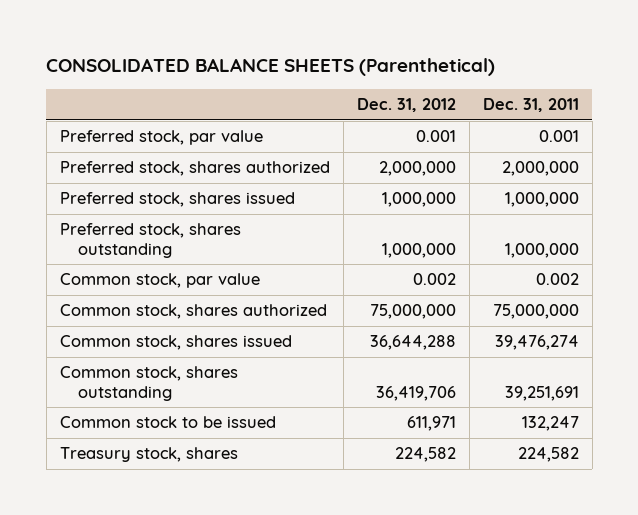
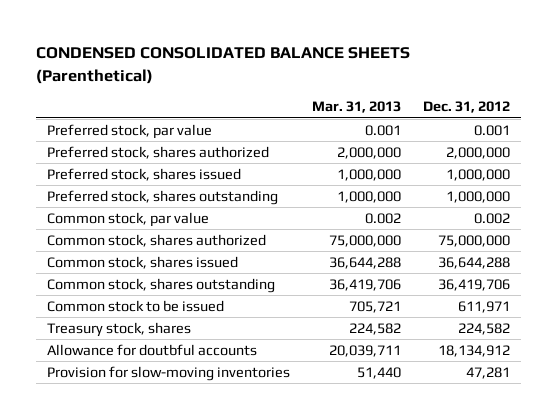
[46,58,496,77] CONSOLIDATED BALANCE SHEETS (Parenthetical) -> [35,47,410,84] CONDENSED CONSOLIDATED BALANCE SHEETS (Parenthetical)
[482,98,579,113] Dec. 31, 2011 -> none
none -> [311,101,401,114] Mar. 31, 2013
none -> [46,343,257,356] Allowance for doutbful accounts
none -> [46,365,290,381] Provision for slow-moving inventories

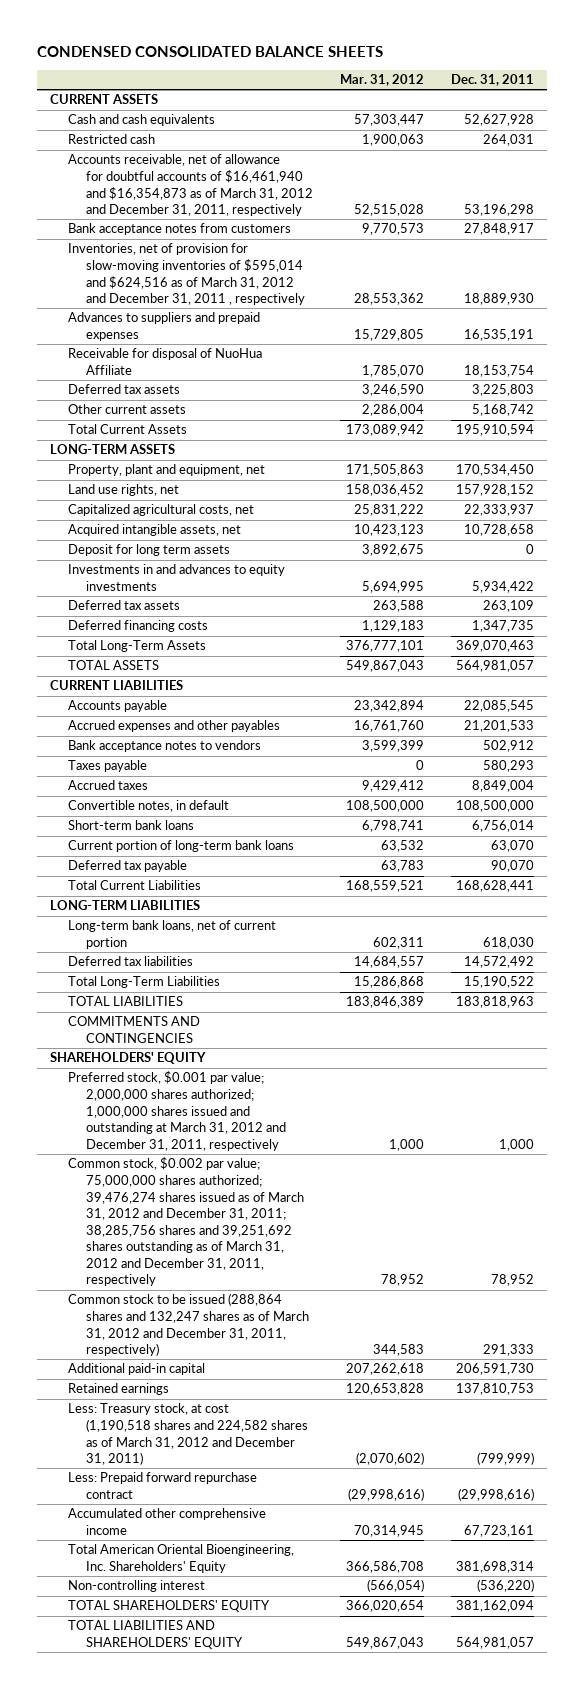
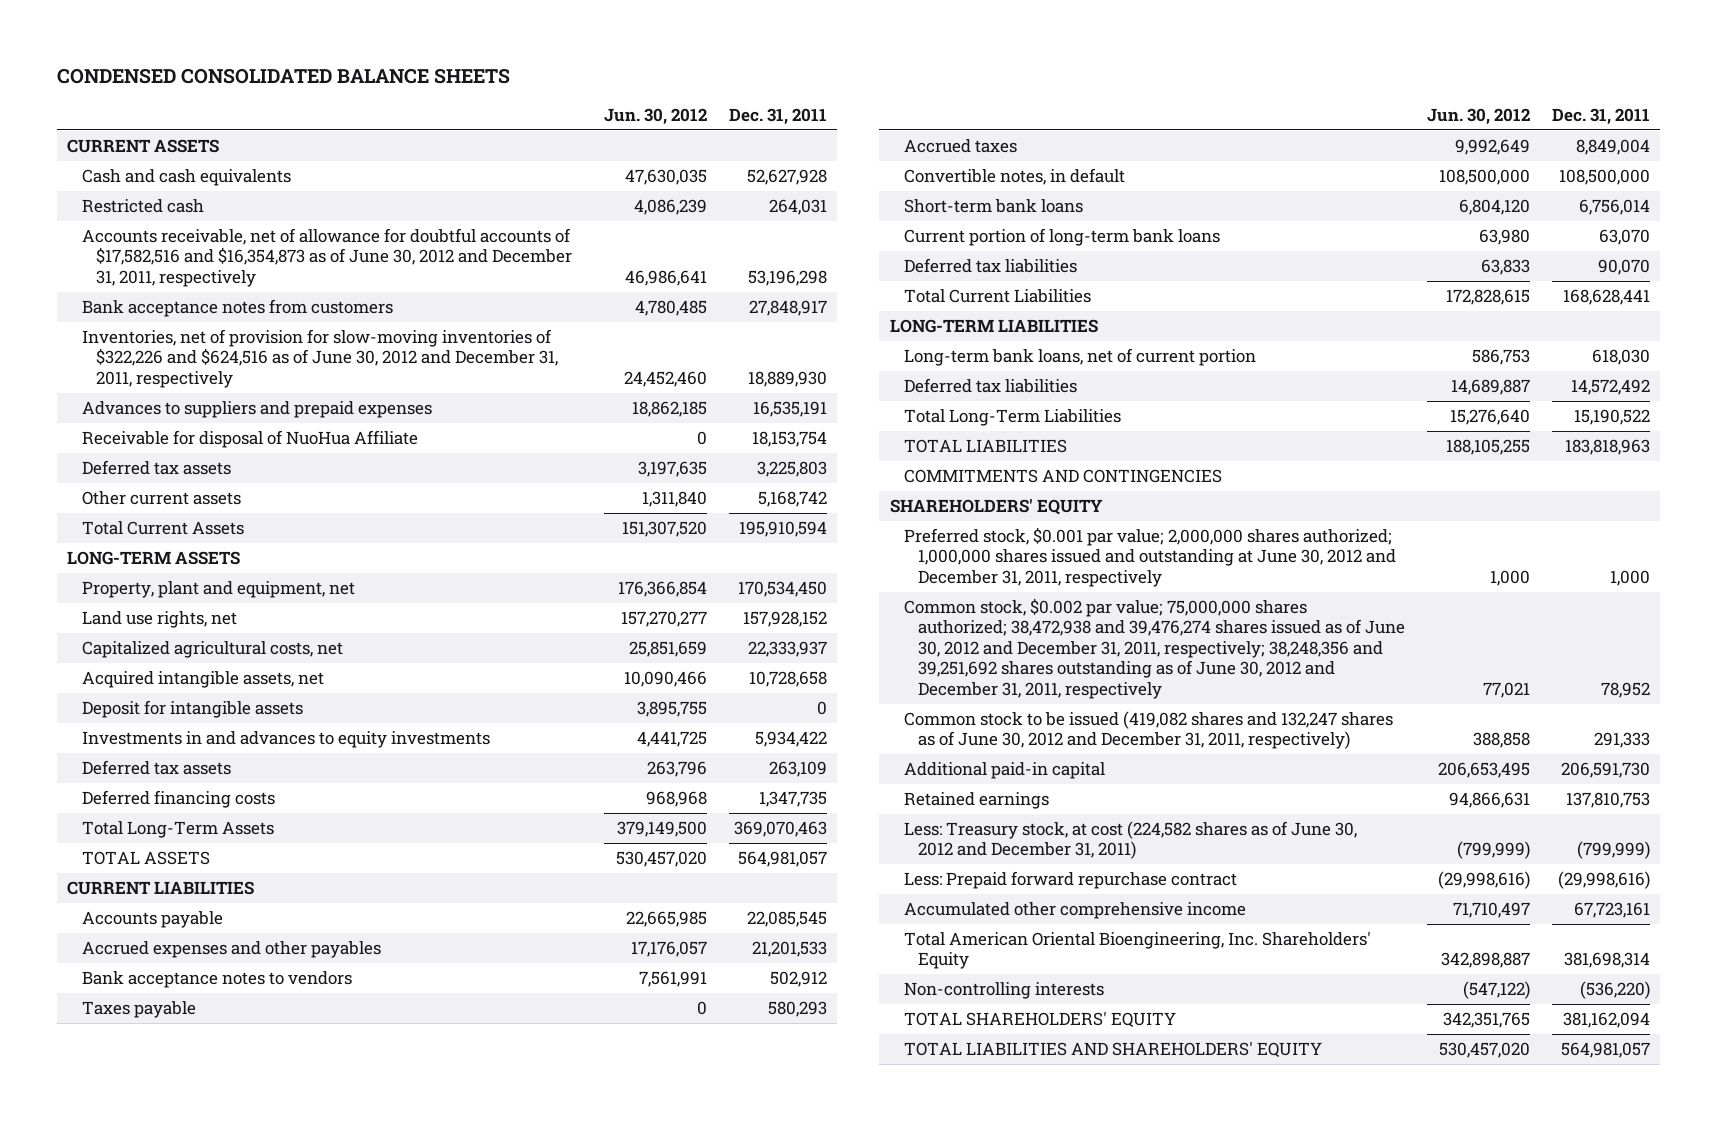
[339,74,424,87] Mar. 31, 2012 -> none
none -> [604,107,708,125] Jun. 30, 2012
[67,154,313,217] Accounts receivable, net of allowance for doubtful accounts of $16,461,940 and $16,354,873 as of March 31, 2012 and December 31, 2011, respectively -> [81,228,572,287] Accounts receivable, net of allowance for doubtful accounts of $17,582,516 and $16,354,873 as of June 30, 2012 and December 31, 2011, respectively
[67,243,305,306] Inventories, net of provision for slow-moving inventories of $595,014 and $624,516 as of March 31, 2012 and December 31, 2011 , respectively -> [81,329,558,388] Inventories, net of provision for slow-moving inventories of $322,226 and $624,516 as of June 30, 2012 and December 31, 2011, respectively
[67,544,230,557] Deposit for long term assets -> [81,700,303,719] Deposit for intangible assets
[67,860,187,873] Deferred tax payable -> [904,258,1078,274] Deferred tax liabilities
[67,1071,286,1151] Preferred stock, $0.001 par value; 2,000,000 shares authorized; 1,000,000 shares issued and outstanding at March 31, 2012 and December 31, 2011, respectively -> [904,527,1397,587] Preferred stock, $0.001 par value; 2,000,000 shares authorized; 1,000,000 shares issued and outstanding at June 30, 2012 and December 31, 2011, respectively
[67,1157,304,1287] Common stock, $0.002 par value; 75,000,000 shares authorized; 39,476,274 shares issued as of March 31, 2012 and December 31, 2011; 38,285,756 shares and 39,251,692 shares outstanding as of March 31, 2012 and December 31, 2011, respectively -> [904,598,1406,699] Common stock, $0.002 par value; 75,000,000 shares authorized; 38,472,938 and 39,476,274 shares issued as of June 30, 2012 and December 31, 2011, respectively; 38,248,356 and 39,251,692 shares outstanding as of June 30, 2012 and December 31, 2011, respectively
[67,1293,309,1357] Common stock to be issued (288,864 shares and 132,247 shares as of March 31, 2012 and December 31, 2011, respectively) -> [904,711,1394,750] Common stock to be issued (419,082 shares and 132,247 shares as of June 30, 2012 and December 31, 2011, respectively)
[67,1403,308,1466] Less: Treasury stock, at cost (1,190,518 shares and 224,582 shares as of March 31, 2012 and December 31, 2011) -> [904,821,1358,860] Less: Treasury stock, at cost (224,582 shares as of June 30, 2012 and December 31, 2011)
[67,1580,205,1593] Non-controlling interest -> [904,982,1105,1000] Non-controlling interests

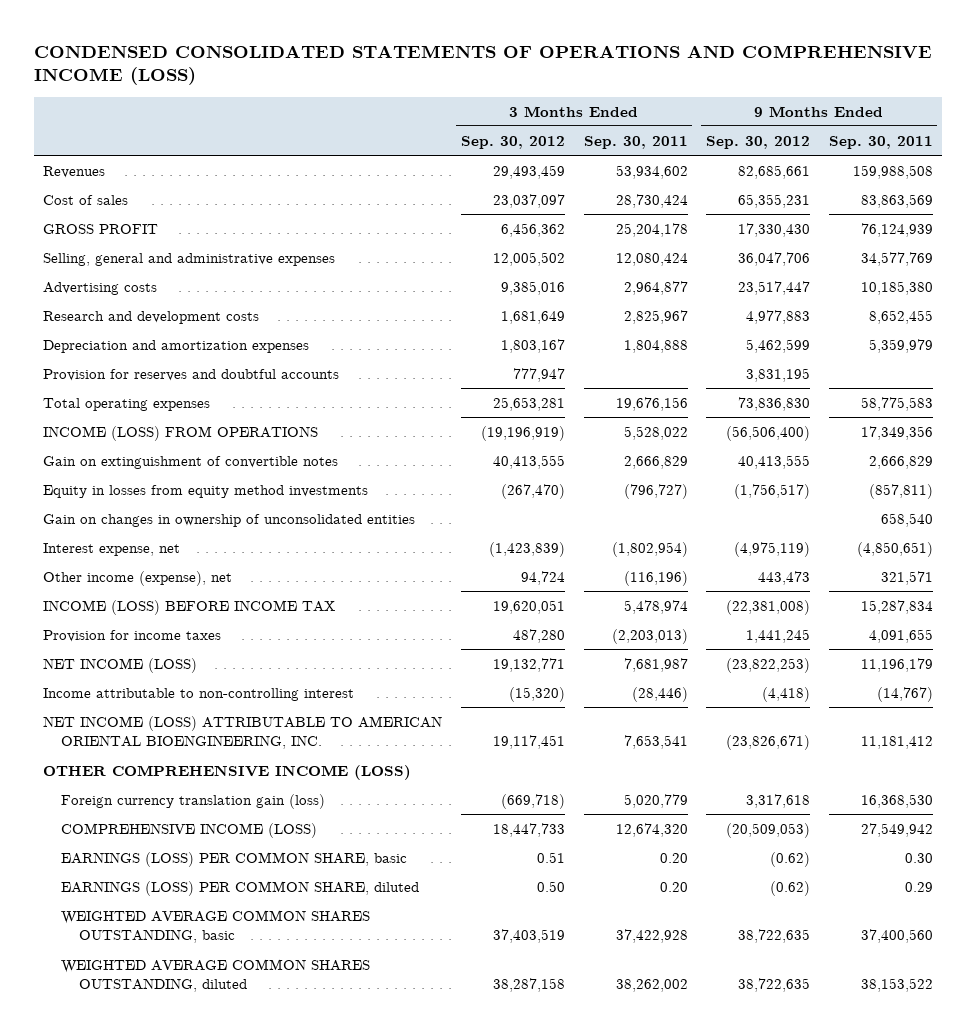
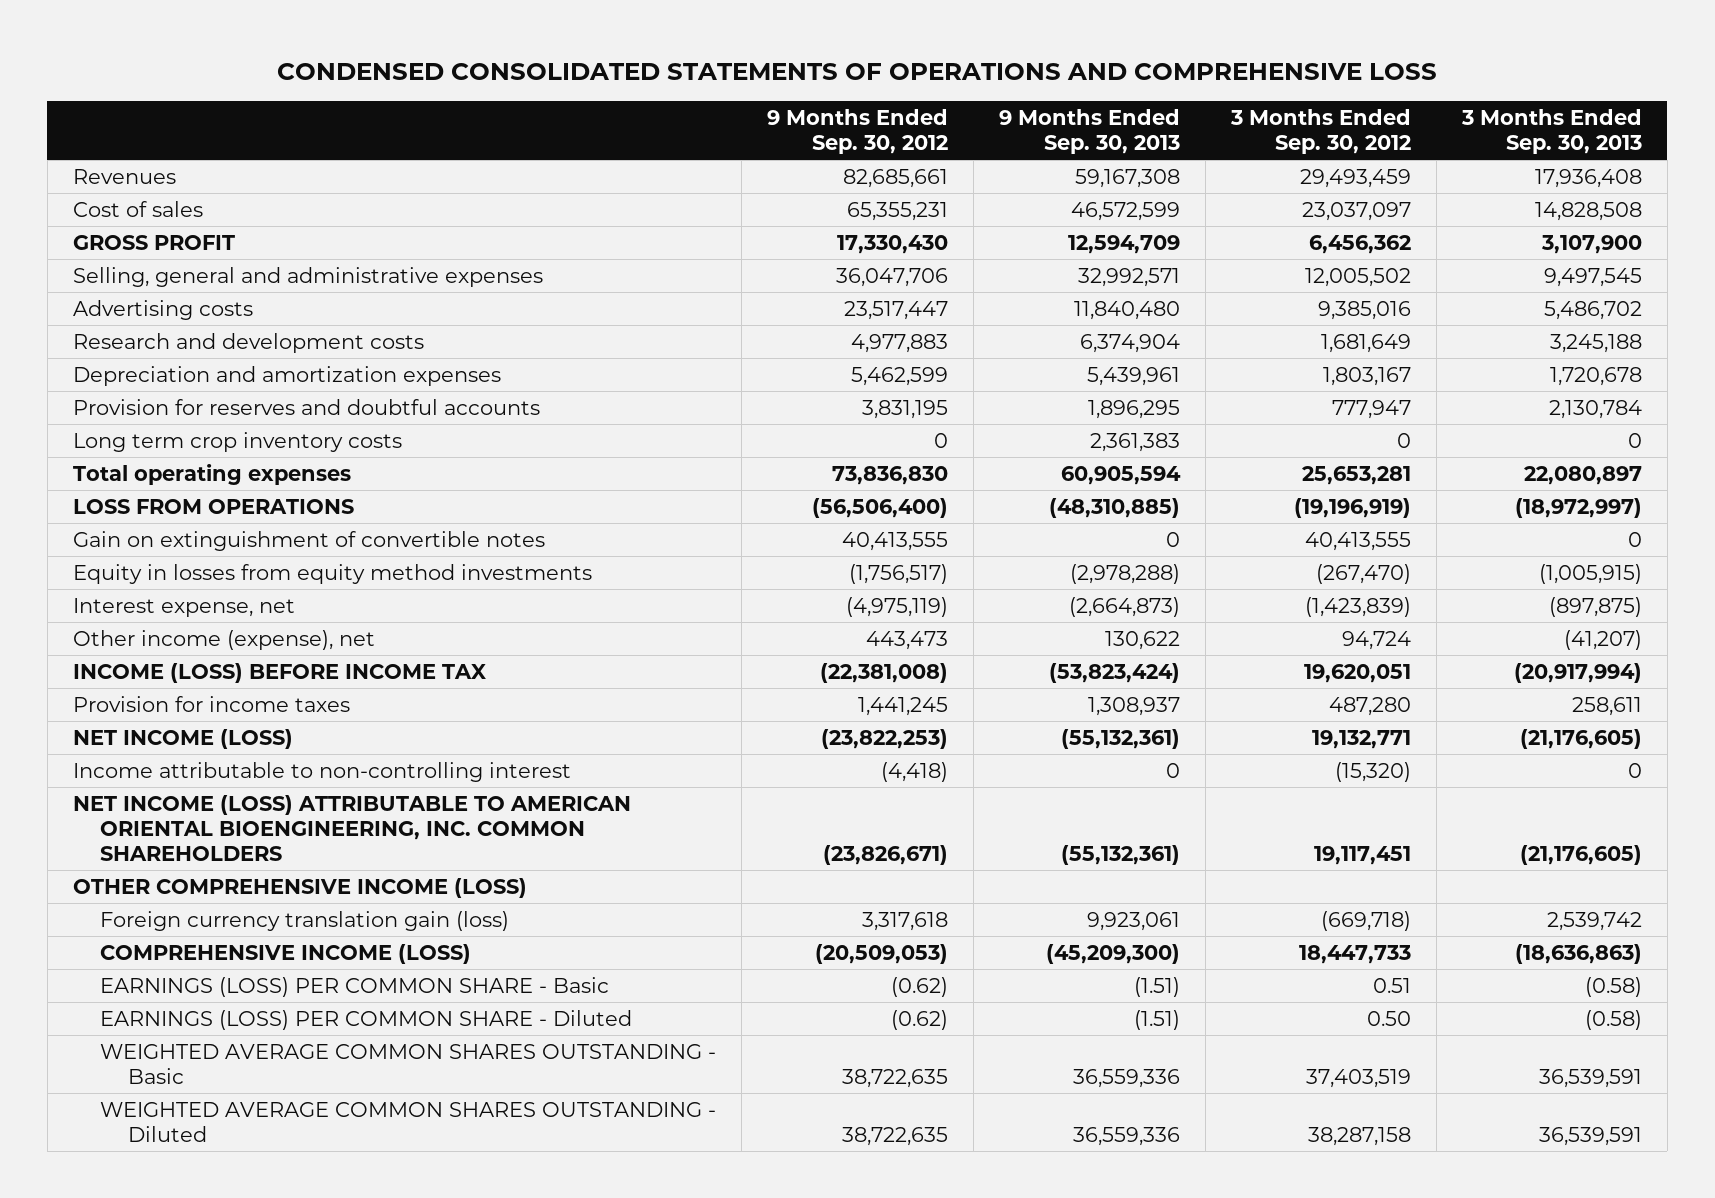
[34,44,933,86] CONDENSED CONSOLIDATED STATEMENTS OF OPERATIONS AND COMPREHENSIVE INCOME (LOSS) -> [277,63,1438,81] CONDENSED CONSOLIDATED STATEMENTS OF OPERATIONS AND COMPREHENSIVE LOSS
[583,135,688,149] Sep. 30, 2011 -> none
[828,135,933,149] Sep. 30, 2011 -> none
none -> [998,109,1180,155] 9 Months Ended Sep. 30, 2013
none -> [1460,109,1642,155] 3 Months Ended Sep. 30, 2013
none -> [72,431,402,452] Long term crop inventory costs
[43,425,319,441] INCOME (LOSS) FROM OPERATIONS -> [72,498,354,514] LOSS FROM OPERATIONS
[43,513,416,527] Gain on changes in ownership of unconsolidated entities -> none
[43,715,443,750] NET INCOME (LOSS) ATTRIBUTABLE TO AMERICAN ORIENTAL BIOENGINEERING, INC. -> [72,794,631,862] NET INCOME (LOSS) ATTRIBUTABLE TO AMERICAN ORIENTAL BIOENGINEERING, INC. COMMON SHAREHOLDERS
[61,851,408,867] EARNINGS (LOSS) PER COMMON SHARE, basic -> [100,976,610,997] EARNINGS (LOSS) PER COMMON SHARE - Basic
[61,880,420,896] EARNINGS (LOSS) PER COMMON SHARE, diluted -> [100,1009,633,1030] EARNINGS (LOSS) PER COMMON SHARE - Diluted
[61,909,371,944] WEIGHTED AVERAGE COMMON SHARES OUTSTANDING, basic -> [100,1043,717,1084] WEIGHTED AVERAGE COMMON SHARES OUTSTANDING - Basic
[61,958,371,993] WEIGHTED AVERAGE COMMON SHARES OUTSTANDING, diluted -> [100,1101,717,1142] WEIGHTED AVERAGE COMMON SHARES OUTSTANDING - Diluted

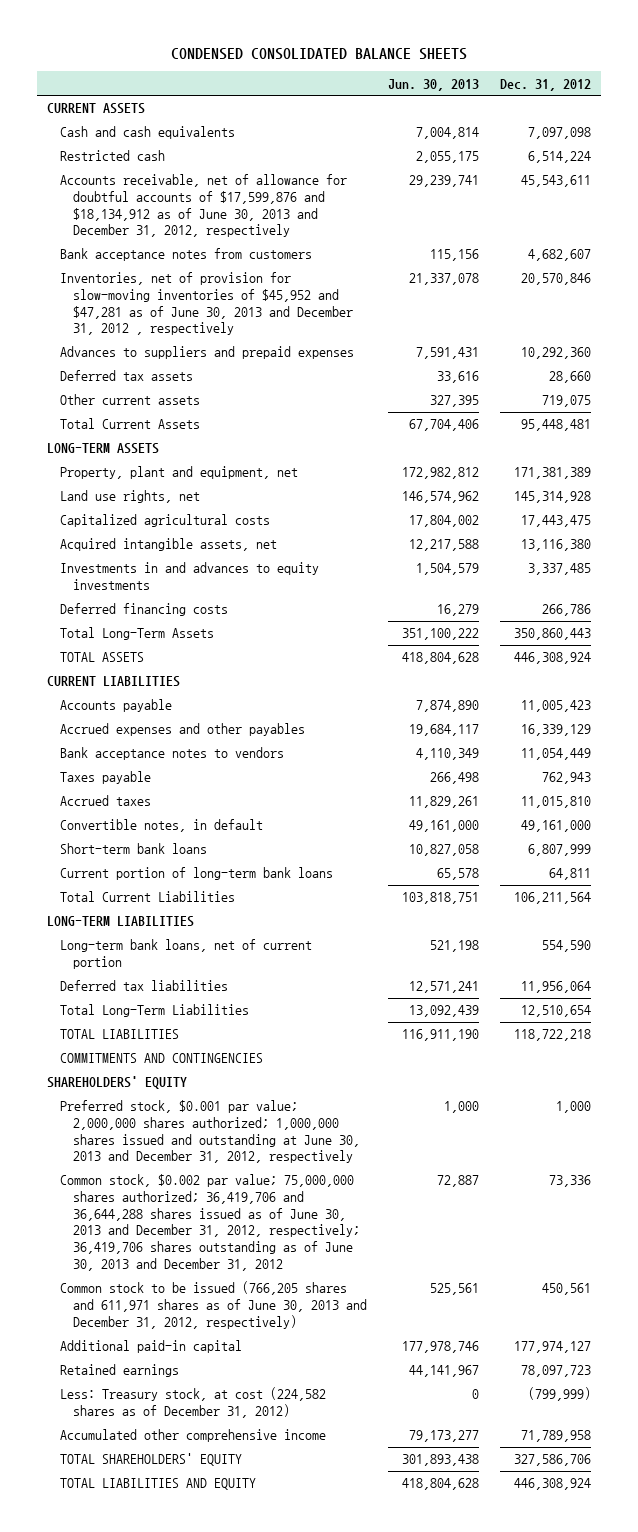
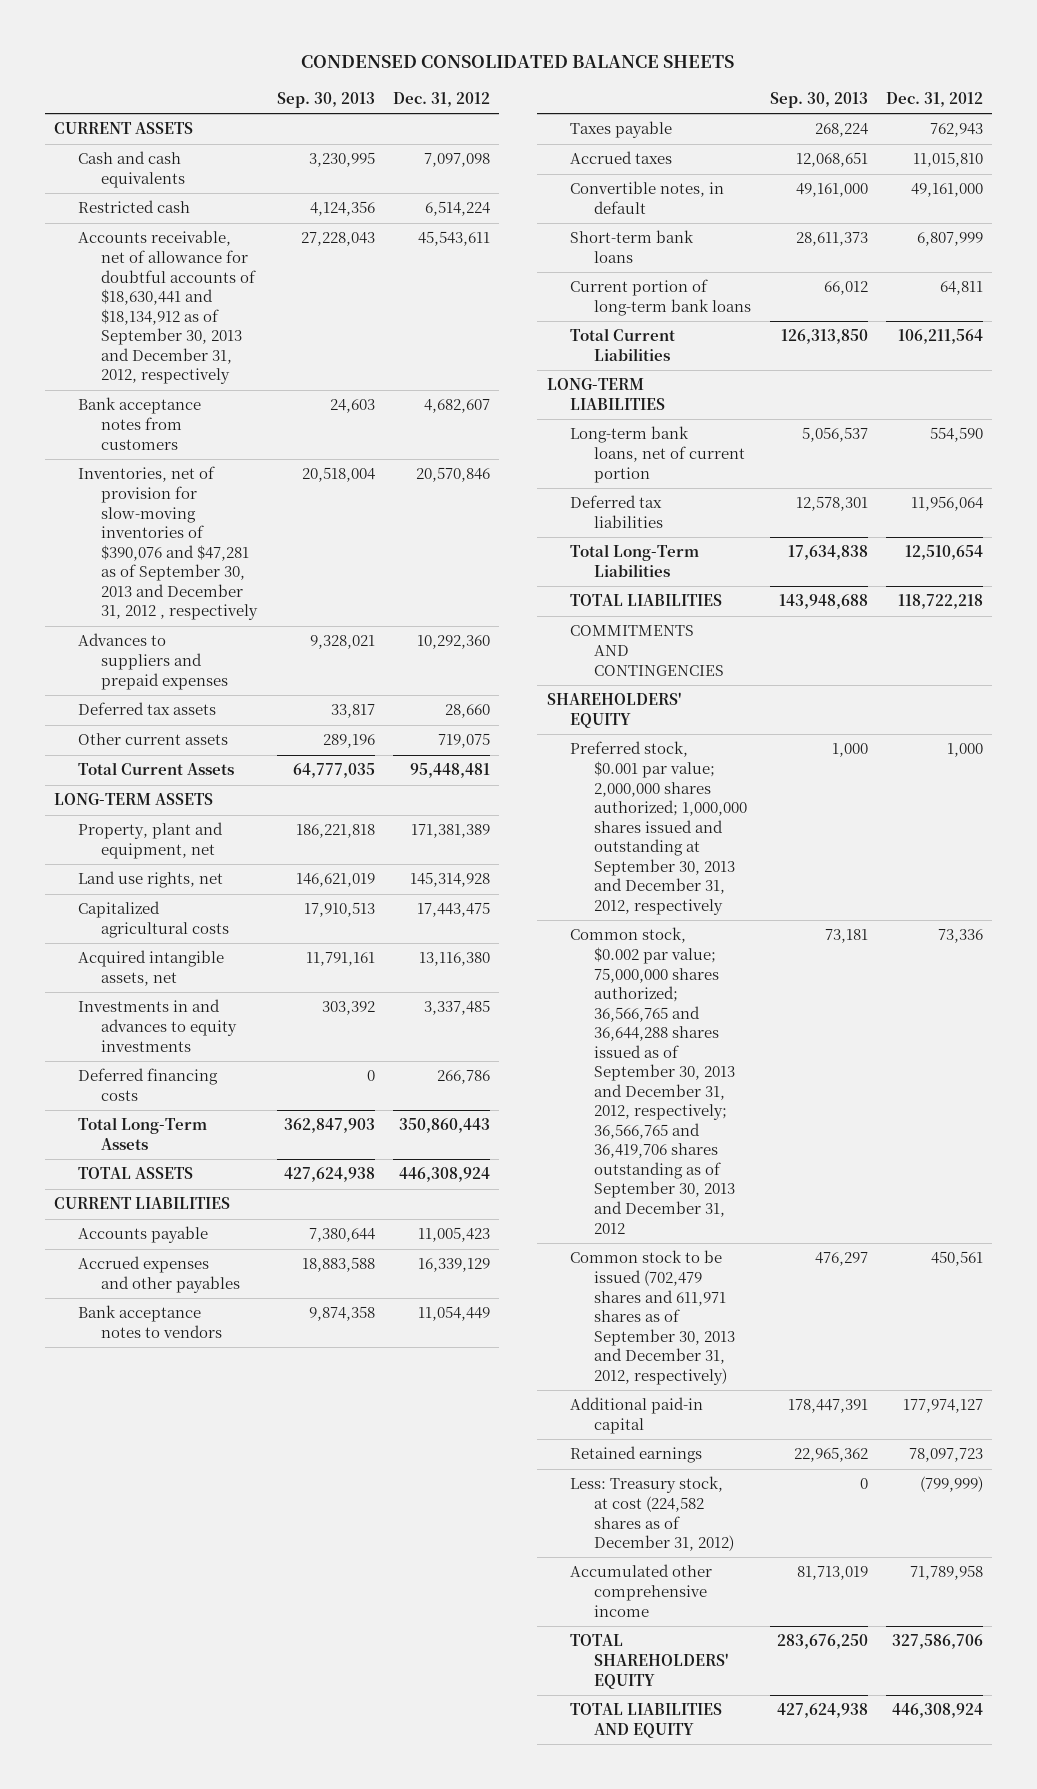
[387,78,479,91] Jun. 30, 2013 -> none
none -> [276,91,375,108] Sep. 30, 2013
[60,174,348,238] Accounts receivable, net of allowance for doubtful accounts of $17,599,876 and $18,134,912 as of June 30, 2013 and December 31, 2012, respectively -> [77,230,257,385] Accounts receivable, net of allowance for doubtful accounts of $18,630,441 and $18,134,912 as of September 30, 2013 and December 31, 2012, respectively
[60,272,354,336] Inventories, net of provision for slow-moving inventories of $45,952 and $47,281 as of June 30, 2013 and December 31, 2012 , respectively -> [77,466,259,621] Inventories, net of provision for slow-moving inventories of $390,076 and $47,281 as of September 30, 2013 and December 31, 2012 , respectively
[60,1100,361,1164] Preferred stock, $0.001 par value; 2,000,000 shares authorized; 1,000,000 shares issued and outstanding at June 30, 2013 and December 31, 2012, respectively -> [570,741,748,915] Preferred stock, $0.001 par value; 2,000,000 shares authorized; 1,000,000 shares issued and outstanding at September 30, 2013 and December 31, 2012, respectively
[60,1174,361,1271] Common stock, $0.002 par value; 75,000,000 shares authorized; 36,419,706 and 36,644,288 shares issued as of June 30, 2013 and December 31, 2012, respectively; 36,419,706 shares outstanding as of June 30, 2013 and December 31, 2012 -> [570,927,736,1234] Common stock, $0.002 par value; 75,000,000 shares authorized; 36,566,765 and 36,644,288 shares issued as of September 30, 2013 and December 31, 2012, respectively; 36,566,765 and 36,419,706 shares outstanding as of September 30, 2013 and December 31, 2012
[60,1281,368,1329] Common stock to be issued (766,205 shares and 611,971 shares as of June 30, 2013 and December 31, 2012, respectively) -> [570,1250,736,1385] Common stock to be issued (702,479 shares and 611,971 shares as of September 30, 2013 and December 31, 2012, respectively)

